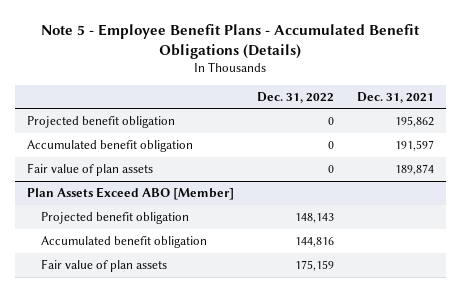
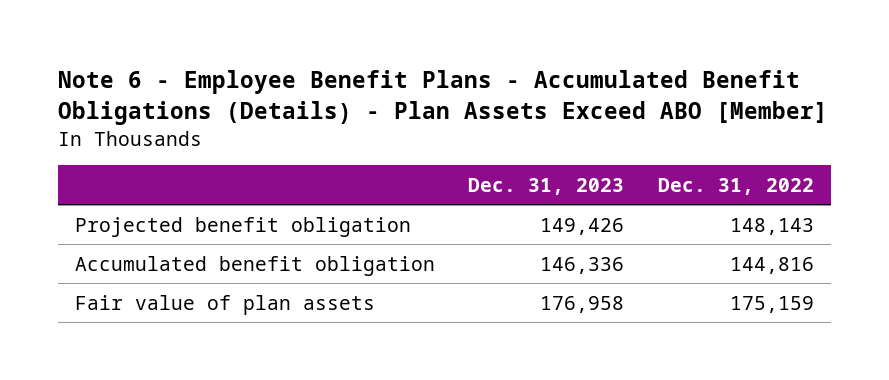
[41,23,421,59] Note 5 - Employee Benefit Plans - Accumulated Benefit Obligations (Details) -> [57,70,828,126] Note 6 - Employee Benefit Plans - Accumulated Benefit Obligations (Details) - Plan Assets Exceed ABO [Member]
[357,91,435,103] Dec. 31, 2021 -> none
none -> [468,177,625,195] Dec. 31, 2023
[26,115,175,128] Projected benefit obligation -> none
[26,139,193,152] Accumulated benefit obligation -> none
[26,162,153,176] Fair value of plan assets -> none
[26,186,234,200] Plan Assets Exceed ABO [Member] -> none

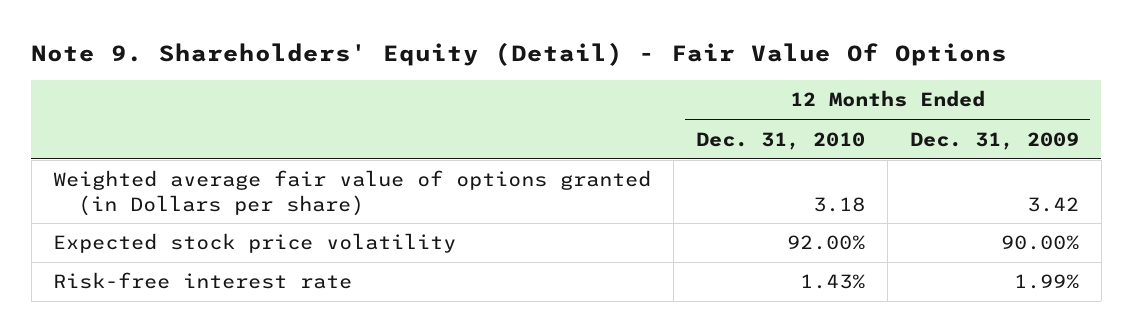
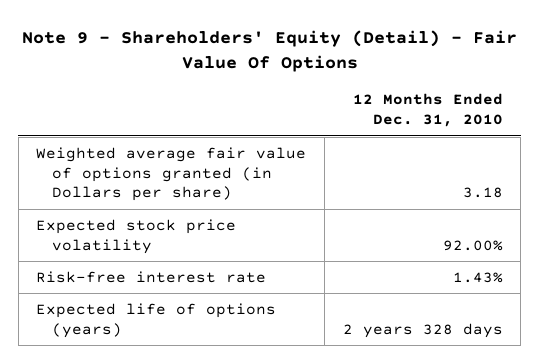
[31,41,1008,66] Note 9. Shareholders' Equity (Detail) - Fair Value Of Options -> [21,30,517,72] Note 9 - Shareholders' Equity (Detail) - Fair Value Of Options
[910,131,1080,150] Dec. 31, 2009 -> none
none -> [36,302,277,338] Expected life of options (years)

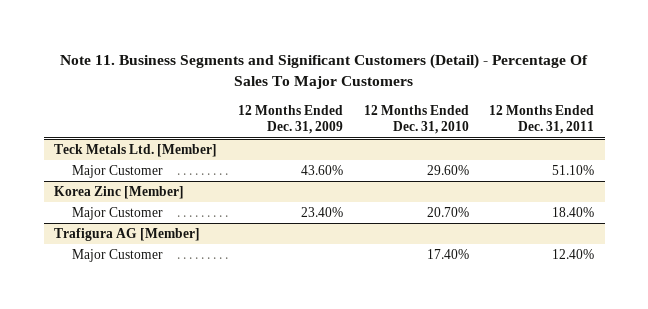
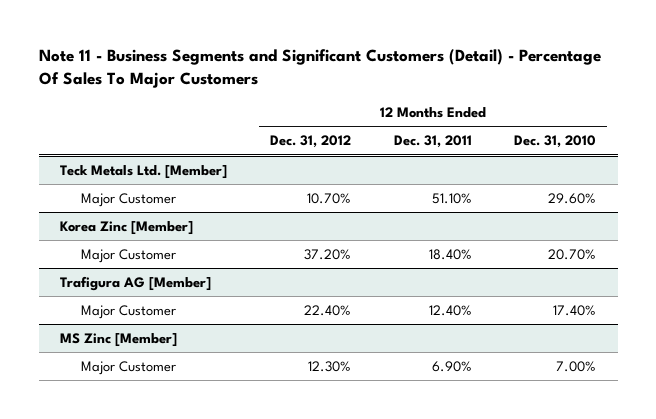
[60,54,589,90] Note 11. Business Segments and Significant Customers (Detail) - Percentage Of Sales To Major Customers -> [38,49,601,89] Note 11 - Business Segments and Significant Customers (Detail) - Percentage Of Sales To Major Customers
[237,105,343,135] 12 Months Ended Dec. 31, 2009 -> none
none -> [269,135,351,149] Dec. 31, 2012
none -> [60,332,178,347] MS Zinc [Member]
none -> [81,360,177,375] Major Customer

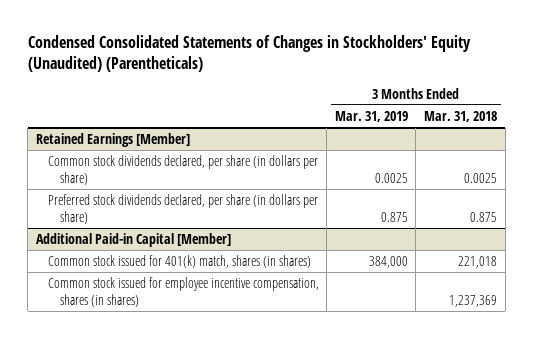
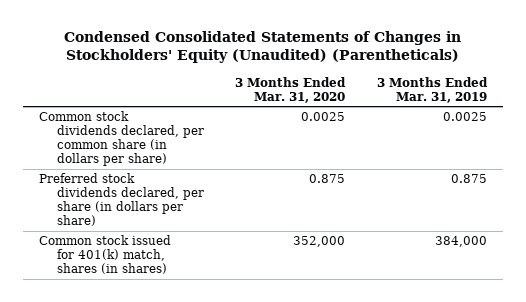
[423,110,497,122] Mar. 31, 2018 -> none
none -> [235,76,347,103] 3 Months Ended Mar. 31, 2020
[35,132,190,147] Retained Earnings [Member] -> none
[47,154,318,185] Common stock dividends declared, per share (in dollars per share) -> [38,111,204,167] Common stock dividends declared, per common share (in dollars per share)
[35,232,231,247] Additional Paid-in Capital [Member] -> none
[47,276,319,307] Common stock issued for employee incentive compensation, shares (in shares) -> none

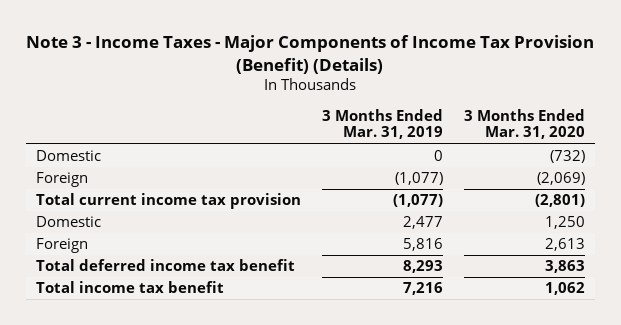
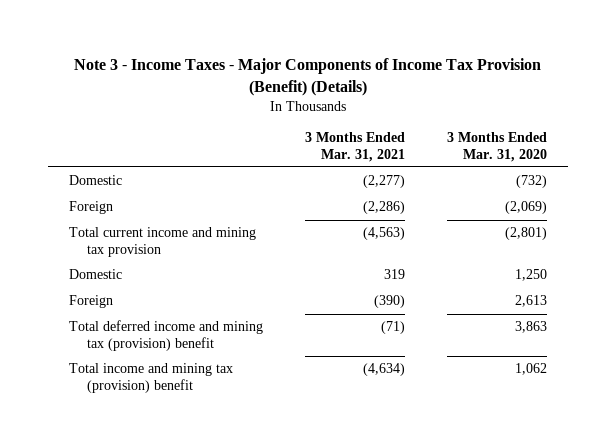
[321,108,443,140] 3 Months Ended Mar. 31, 2019 -> none
none -> [304,132,405,162] 3 Months Ended Mar. 31, 2021
[36,193,302,210] Total current income tax provision -> [69,227,257,257] Total current income and mining tax provision
[36,259,296,272] Total deferred income tax benefit -> [69,320,264,351] Total deferred income and mining tax (provision) benefit
[36,281,225,294] Total income tax benefit -> [69,363,234,393] Total income and mining tax (provision) benefit

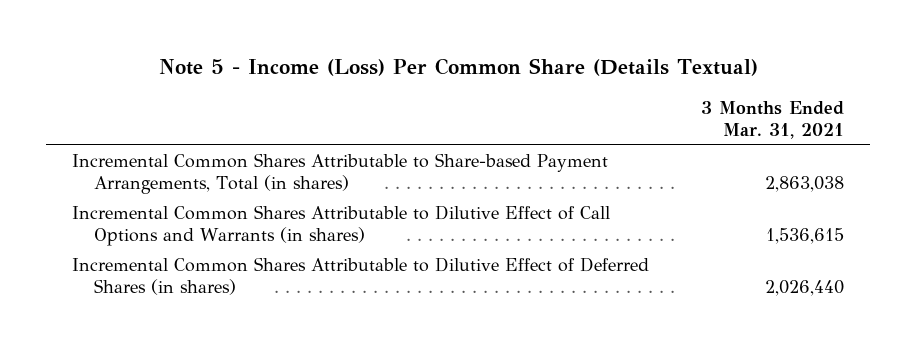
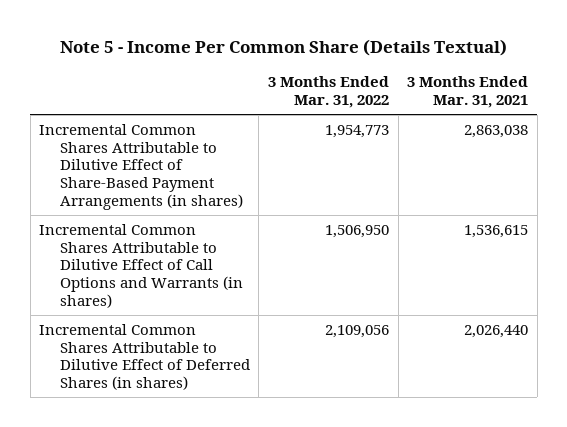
[159,58,759,77] Note 5 - Income (Loss) Per Common Share (Details Textual) -> [59,39,507,57] Note 5 - Income Per Common Share (Details Textual)
none -> [268,76,390,109] 3 Months Ended Mar. 31, 2022
[72,153,609,195] Incremental Common Shares Attributable to Share-based Payment Arrangements, Total (in shares) -> [39,123,243,211] Incremental Common Shares Attributable to Dilutive Effect of Share-Based Payment Arrangements (in shares)

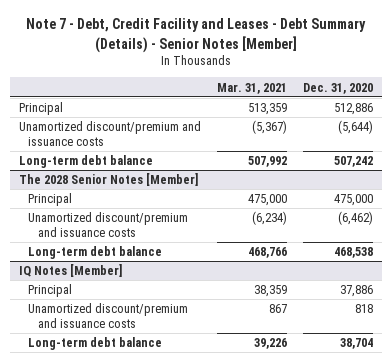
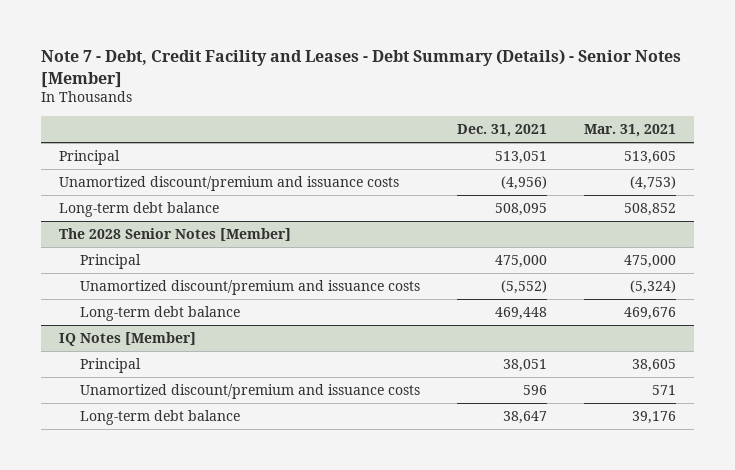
[303,82,374,94] Dec. 31, 2020 -> none
none -> [456,124,547,138] Dec. 31, 2021
[247,103,287,116] 513,359 -> [623,150,676,164] 513,605
[251,120,287,135] (5,367) -> [629,175,676,190] (4,753)
[247,156,287,168] 507,992 -> [623,202,676,216] 508,852
[251,211,287,226] (6,234) -> [629,279,676,294] (5,324)
[247,247,287,259] 468,766 -> [623,306,676,320] 469,676
[253,285,287,298] 38,359 -> [631,358,676,372] 38,605
[268,304,287,314] 867 -> [651,384,676,395] 571
[253,338,287,350] 39,226 -> [631,410,676,424] 39,176

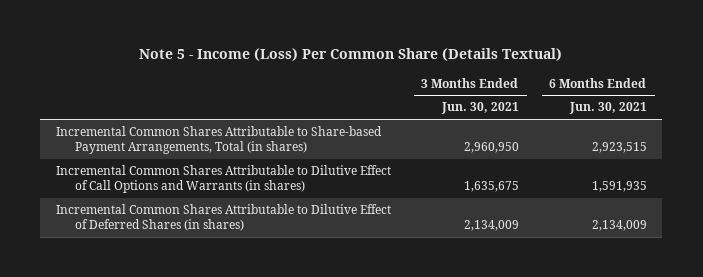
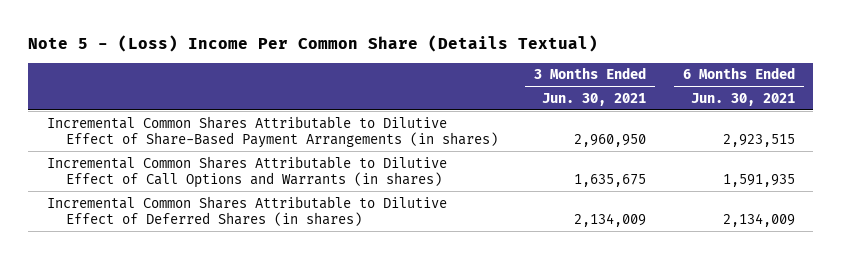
[139,48,563,62] Note 5 - Income (Loss) Per Common Share (Details Textual) -> [28,35,599,53] Note 5 - (Loss) Income Per Common Share (Details Textual)
[55,126,382,154] Incremental Common Shares Attributable to Share-based Payment Arrangements, Total (in shares) -> [46,115,498,148] Incremental Common Shares Attributable to Dilutive Effect of Share-Based Payment Arrangements (in shares)

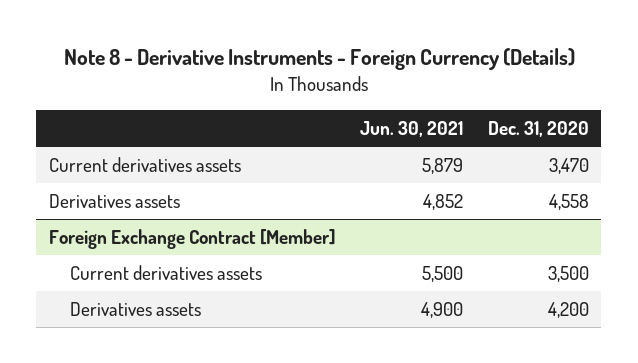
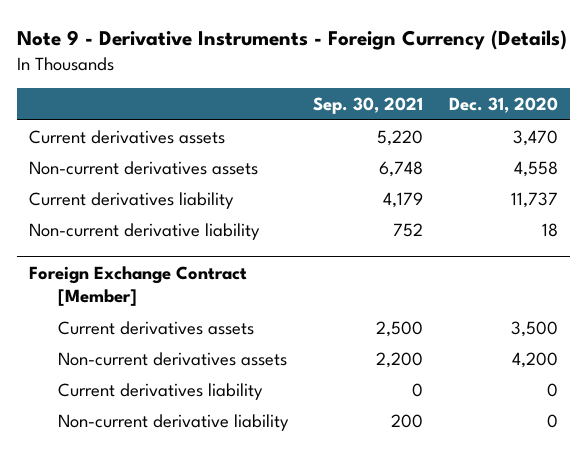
[63,48,575,71] Note 8 - Derivative Instruments - Foreign Currency (Details) -> [16,30,567,51] Note 9 - Derivative Instruments - Foreign Currency (Details)
[360,120,464,137] Jun. 30, 2021 -> none
none -> [313,96,424,114] Sep. 30, 2021
[48,194,180,209] Derivatives assets -> [29,160,259,175] Non-current derivatives assets
none -> [29,191,235,209] Current derivatives liability
none -> [29,222,261,240] Non-current derivative liability
[69,302,201,317] Derivatives assets -> [57,351,287,366] Non-current derivatives assets
none -> [57,382,263,400] Current derivatives liability
none -> [57,413,289,431] Non-current derivative liability

